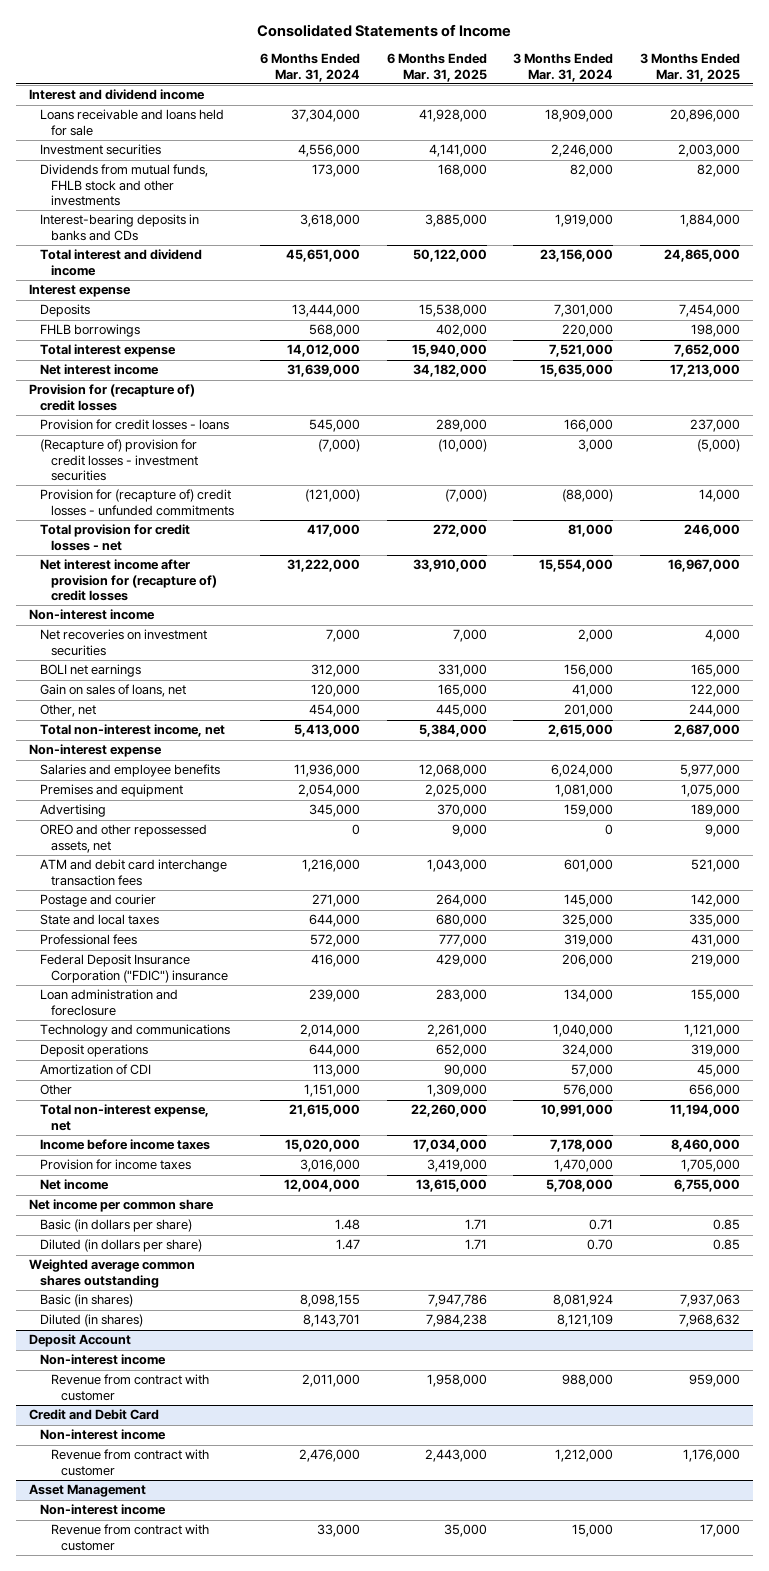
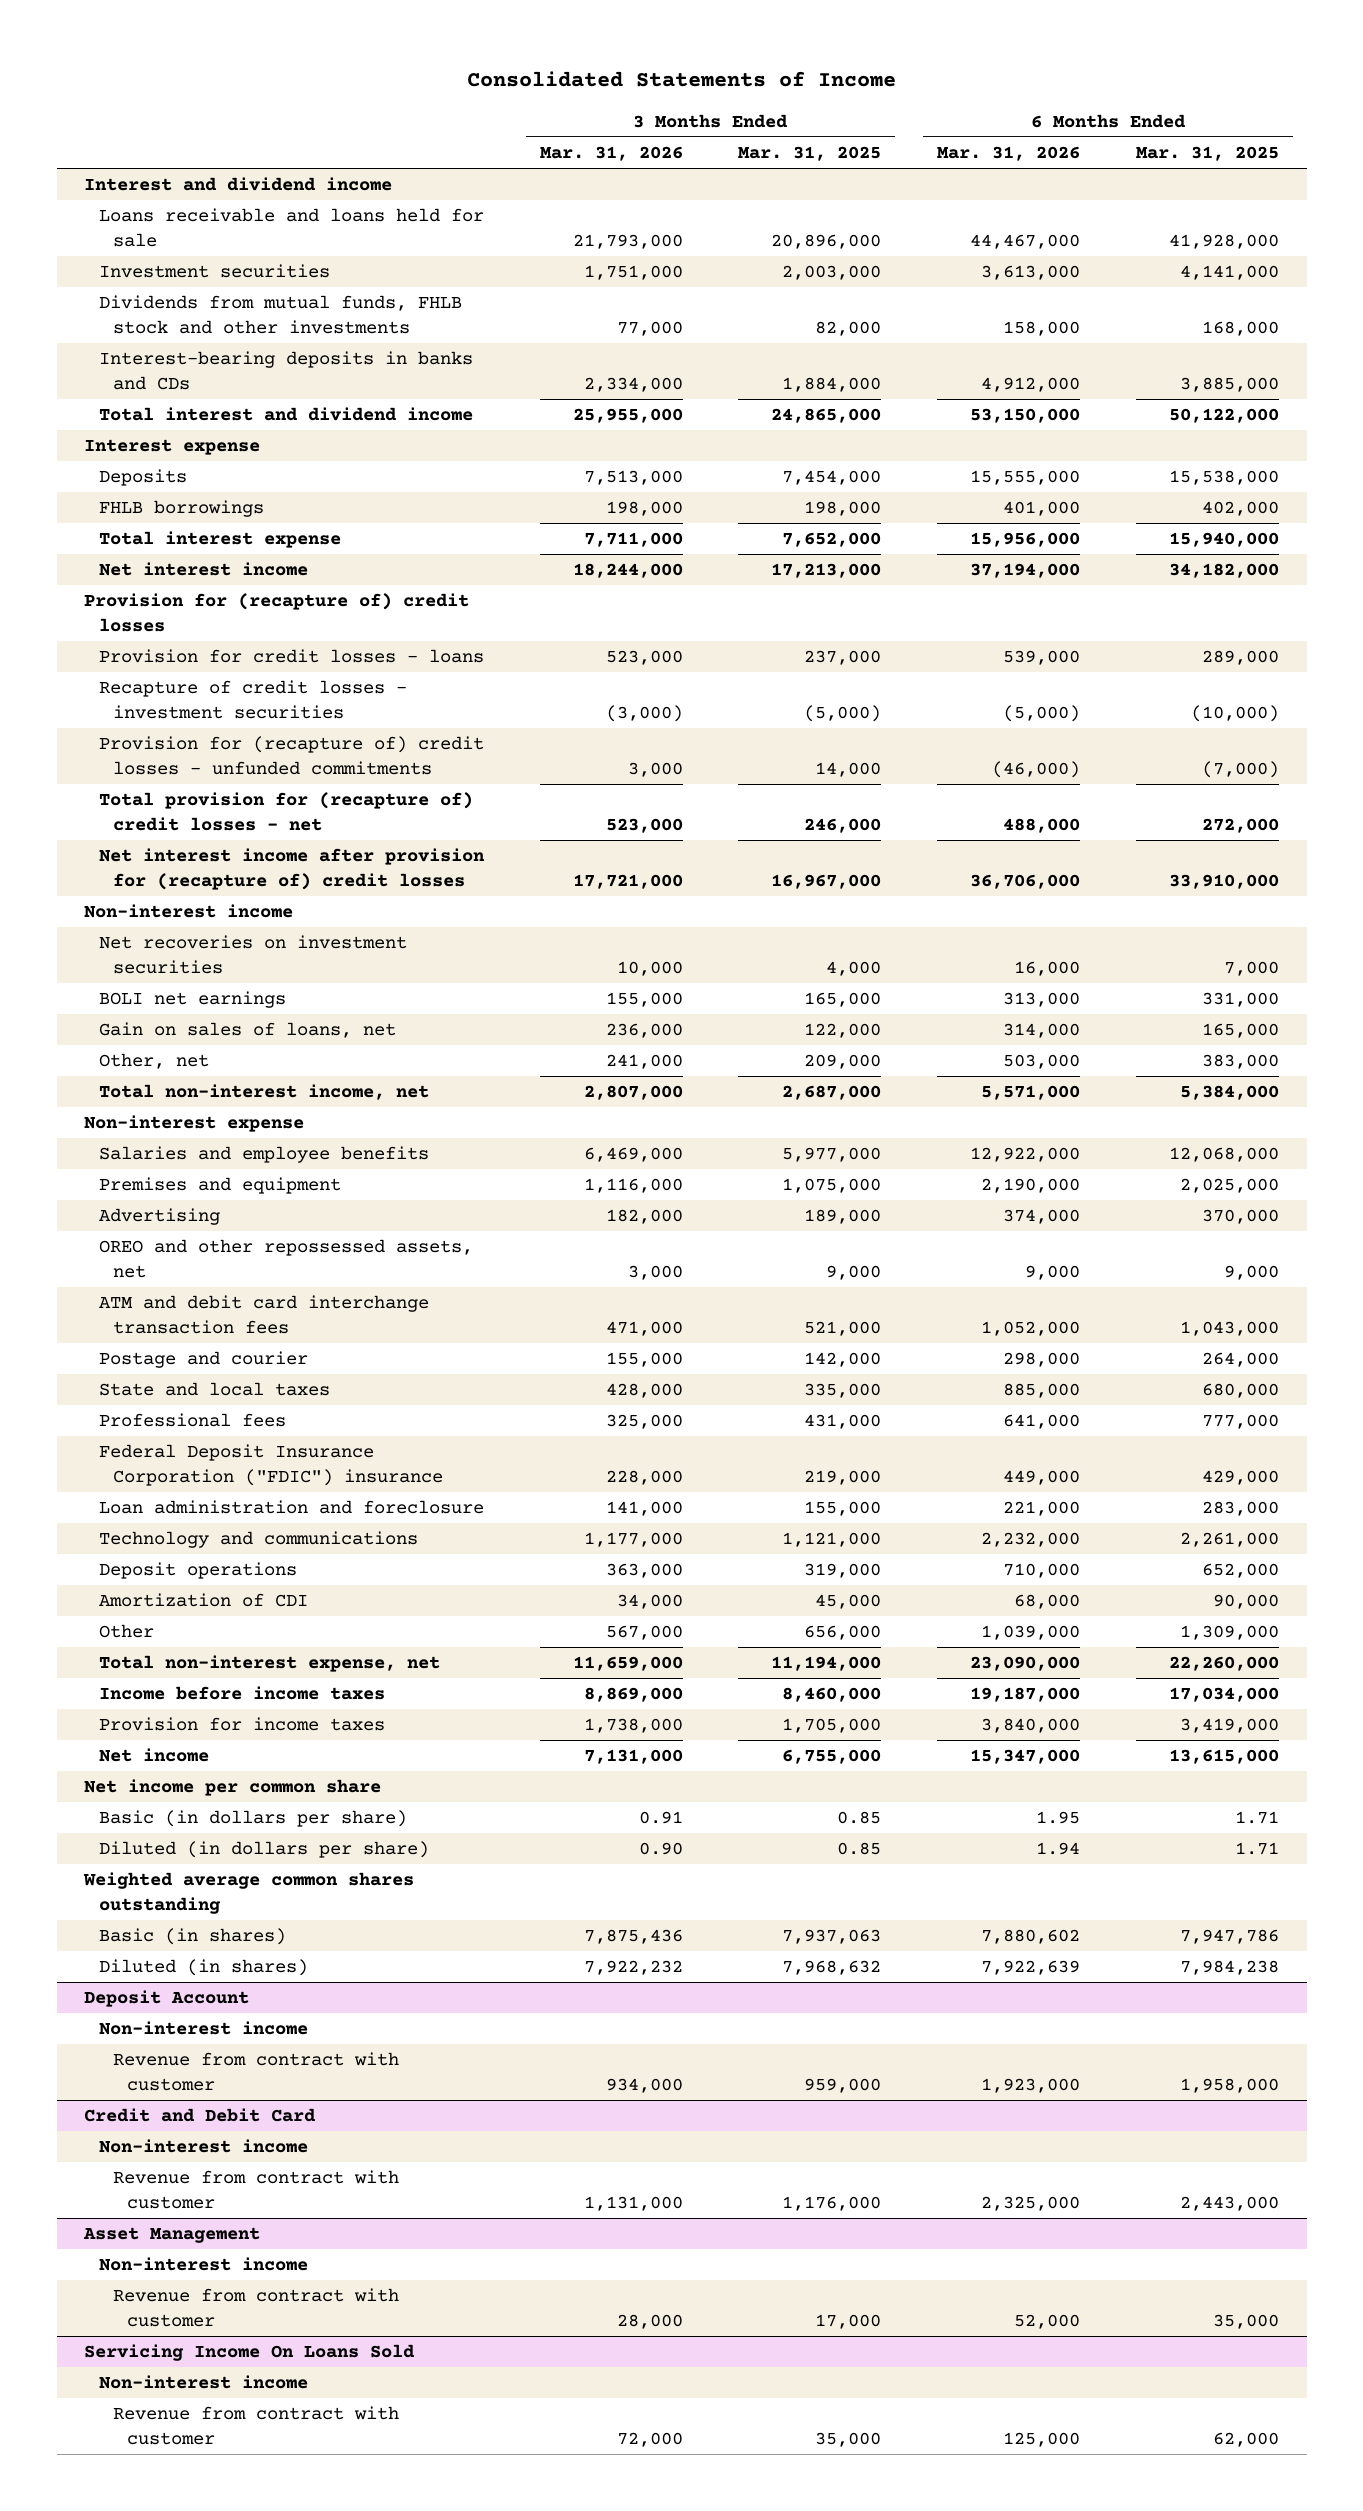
[260,53,361,82] 6 Months Ended Mar. 31, 2024 -> none
[513,53,614,82] 3 Months Ended Mar. 31, 2024 -> none
none -> [539,146,683,162] Mar. 31, 2026
none -> [937,146,1081,162] Mar. 31, 2026
[39,439,198,482] (Recapture of) provision for credit losses - investment securities -> [98,680,407,719] Recapture of credit losses - investment securities
[39,524,190,551] Total provision for credit losses - net -> [98,792,473,831] Total provision for (recapture of) credit losses - net
[435,704,487,718] 445,000 -> [1201,1054,1279,1070] 383,000
[688,704,740,718] 244,000 -> [804,1054,882,1070] 209,000
none -> [84,2344,416,2362] Servicing Income On Loans Sold
none -> [98,2375,308,2390] Non-interest income
none -> [113,2406,400,2445] Revenue from contract with customer

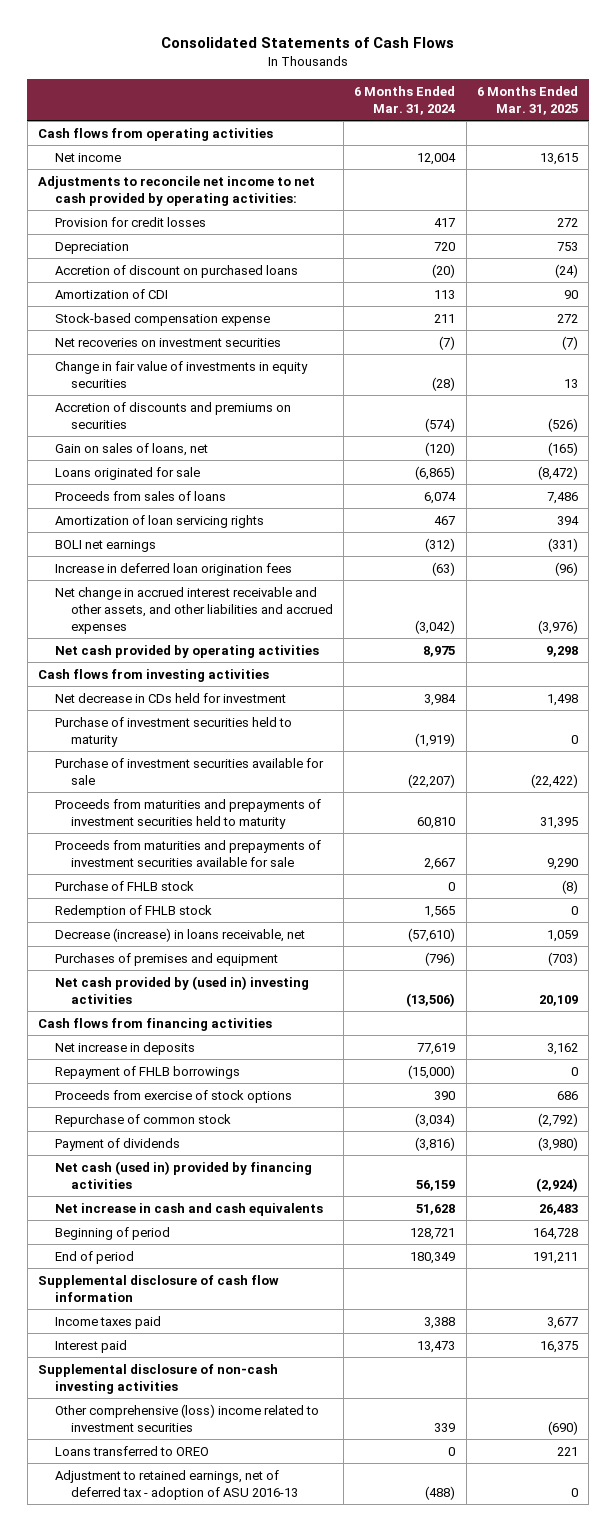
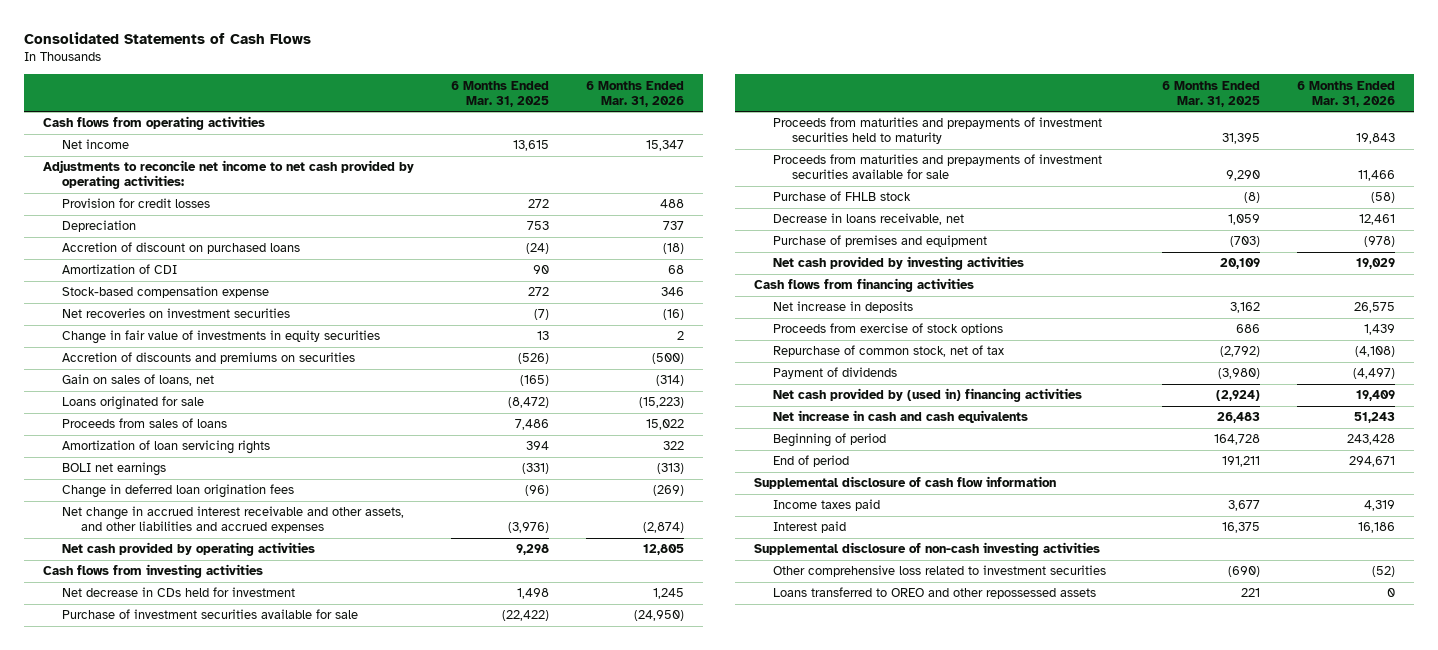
[354,85,456,115] 6 Months Ended Mar. 31, 2024 -> none
none -> [586,80,685,107] 6 Months Ended Mar. 31, 2026
[54,562,292,576] Increase in deferred loan origination fees -> [61,484,294,499] Change in deferred loan origination fees
[54,716,292,747] Purchase of investment securities held to maturity -> none
[54,904,212,918] Redemption of FHLB stock -> none
[54,927,305,942] Decrease (increase) in loans receivable, net -> [772,213,964,226] Decrease in loans receivable, net
[54,952,278,966] Purchases of premises and equipment -> [772,235,987,248] Purchase of premises and equipment
[54,975,309,1004] Net cash provided by (used in) investing activities -> [772,256,1024,271] Net cash provided by investing activities
[54,1065,240,1079] Repayment of FHLB borrowings -> none
[54,1113,231,1127] Repurchase of common stock -> [772,345,1004,358] Repurchase of common stock, net of tax
[54,1160,312,1189] Net cash (used in) provided by financing activities -> [772,388,1082,403] Net cash provided by (used in) financing activities
[54,1469,298,1500] Adjustment to retained earnings, net of deferred tax - adoption of ASU 2016-13 -> none
[54,1403,319,1432] Other comprehensive (loss) income related to investment securities -> [772,565,1106,578] Other comprehensive loss related to investment securities
[54,1445,209,1456] Loans transferred to OREO -> [772,587,1096,600] Loans transferred to OREO and other repossessed assets

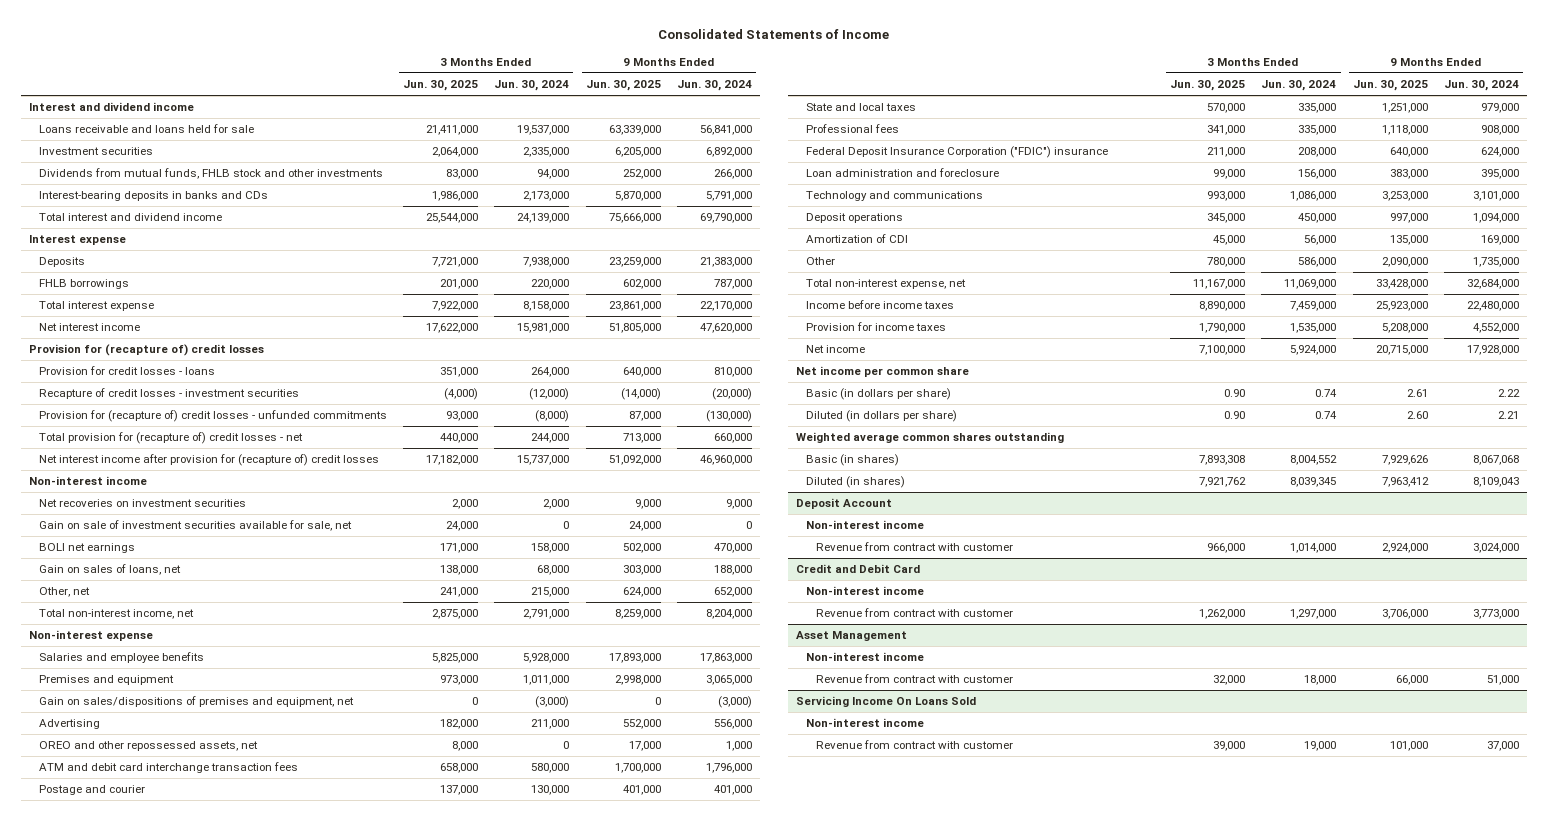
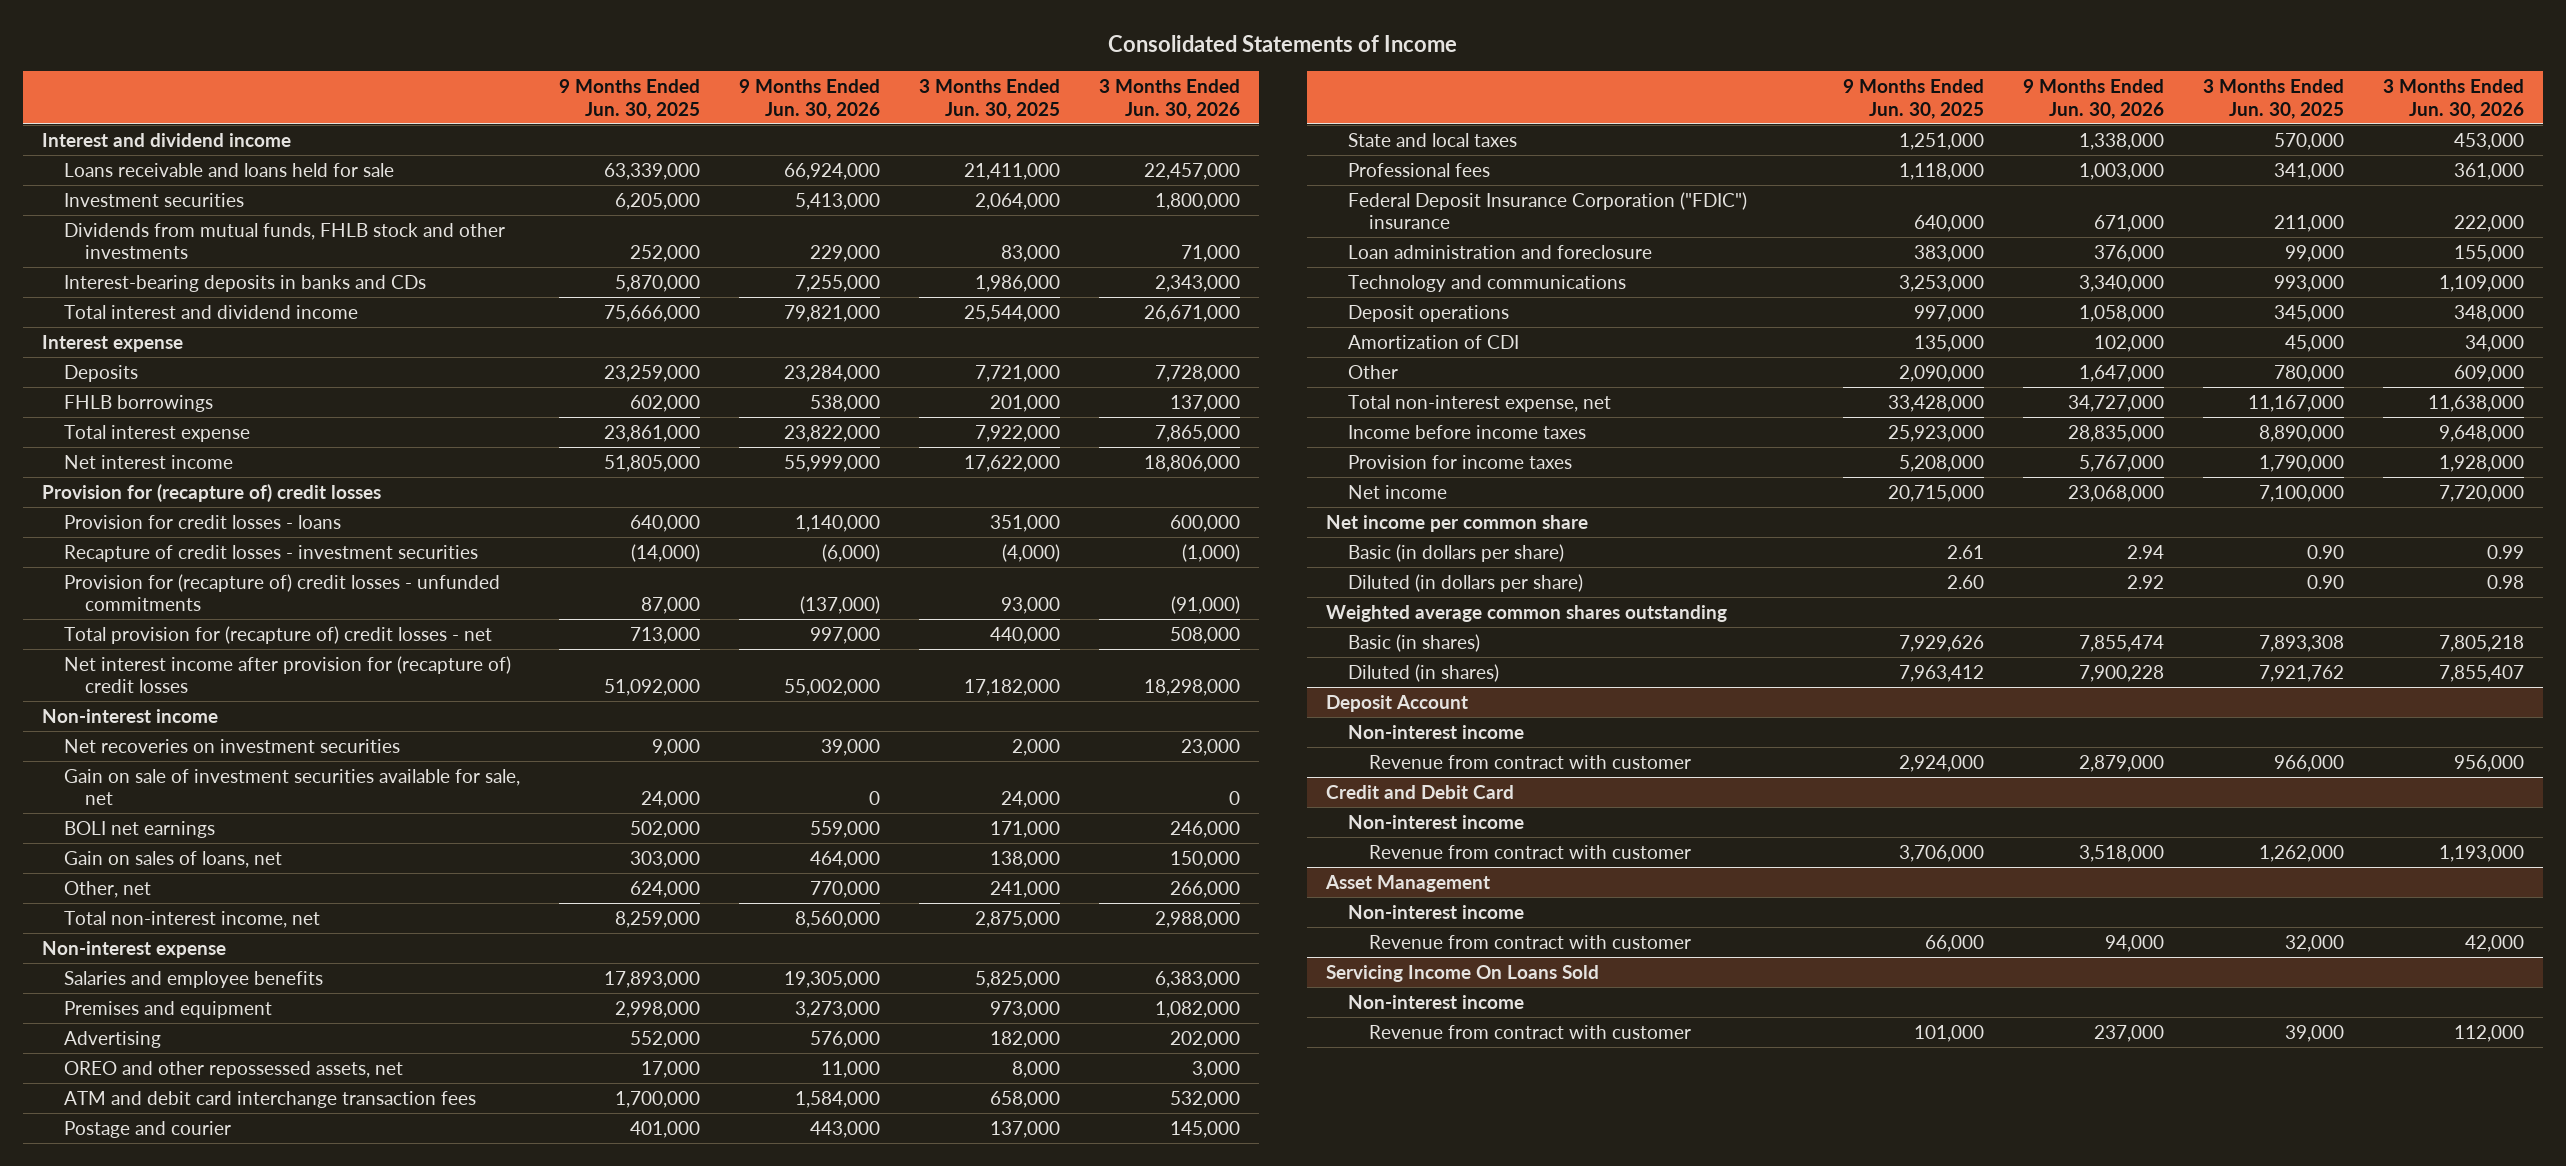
[494,80,570,92] Jun. 30, 2024 -> none
[676,80,752,92] Jun. 30, 2024 -> none
none -> [738,79,880,119] 9 Months Ended Jun. 30, 2026
none -> [1098,79,1240,119] 3 Months Ended Jun. 30, 2026
[39,696,355,708] Gain on sales/dispositions of premises and equipment, net -> none

